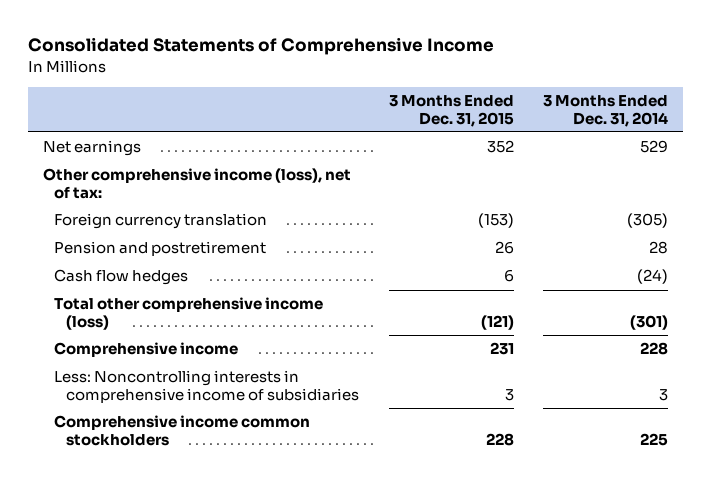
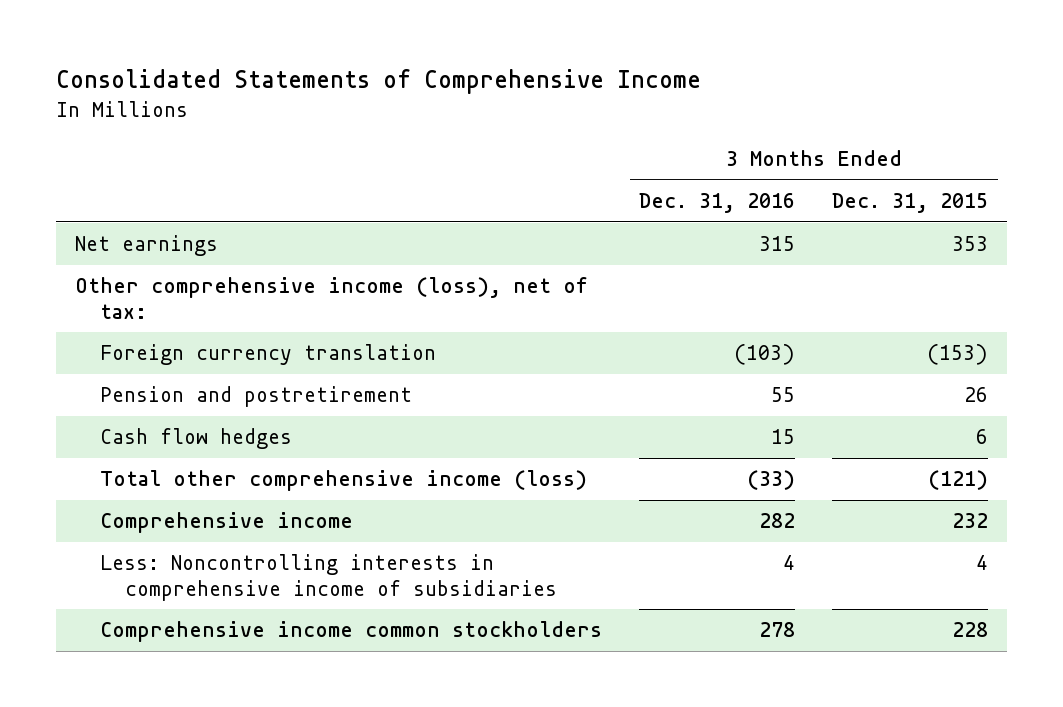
[543,94,669,127] 3 Months Ended Dec. 31, 2014 -> none
none -> [638,192,795,213] Dec. 31, 2016
[486,140,514,154] 352 -> [952,236,989,252] 353
[489,342,514,356] 231 -> [952,513,989,529] 232
[504,389,514,402] 3 -> [976,555,989,571] 4

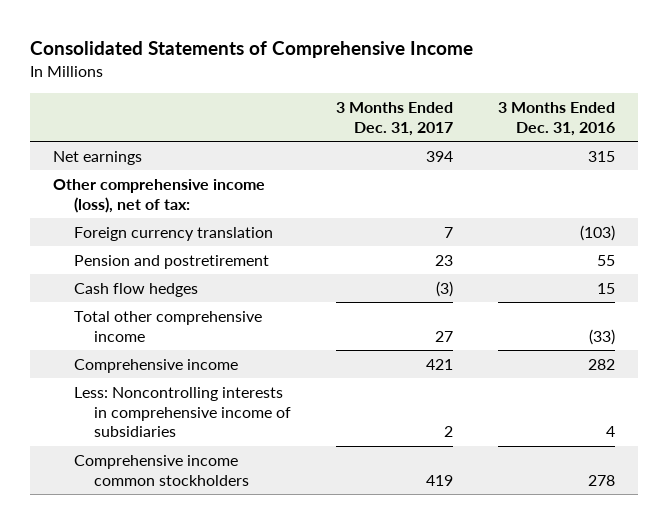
[832,192,989,213] Dec. 31, 2015 -> none
none -> [336,102,454,137] 3 Months Ended Dec. 31, 2017
[99,470,587,492] Total other comprehensive income (loss) -> [73,311,262,342] Total other comprehensive income

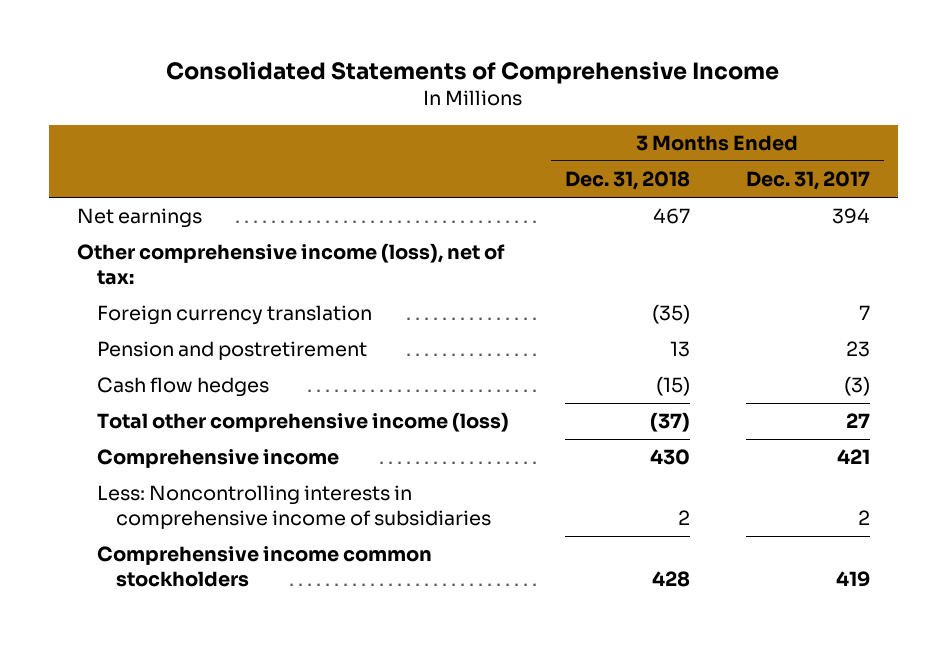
[498,102,616,137] 3 Months Ended Dec. 31, 2016 -> none
none -> [564,171,690,191] Dec. 31, 2018
[73,311,262,342] Total other comprehensive income -> [96,412,509,433] Total other comprehensive income (loss)

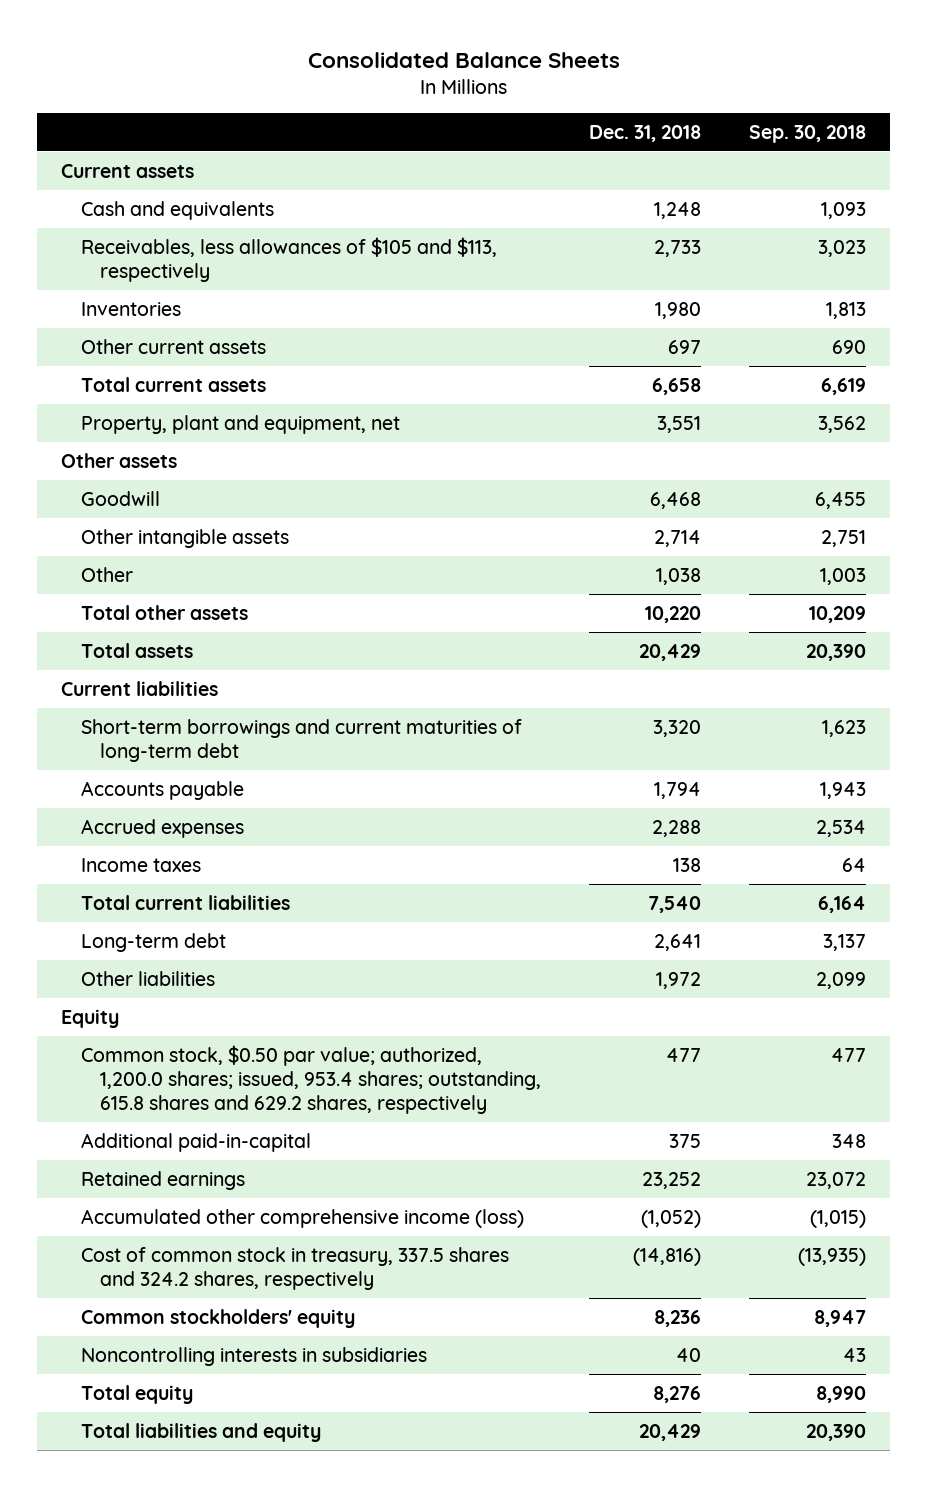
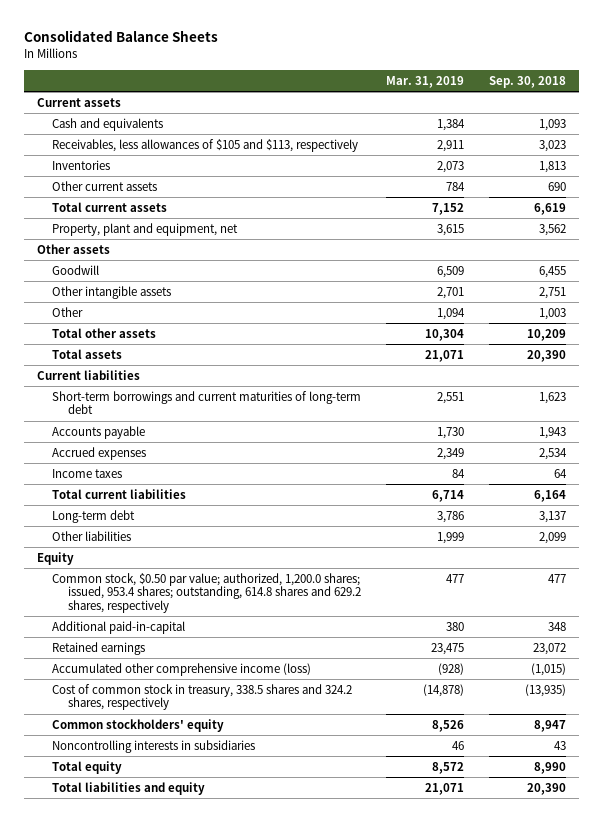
[588,124,701,142] Dec. 31, 2018 -> none
none -> [386,75,465,88] Mar. 31, 2019
[80,1044,541,1114] Common stock, $0.50 par value; authorized, 1,200.0 shares; issued, 953.4 shares; outstanding, 615.8 shares and 629.2 shares, respectively -> [52,572,362,613] Common stock, $0.50 par value; authorized, 1,200.0 shares; issued, 953.4 shares; outstanding, 614.8 shares and 629.2 shares, respectively
[80,1246,509,1290] Cost of common stock in treasury, 337.5 shares and 324.2 shares, respectively -> [52,683,353,711] Cost of common stock in treasury, 338.5 shares and 324.2 shares, respectively

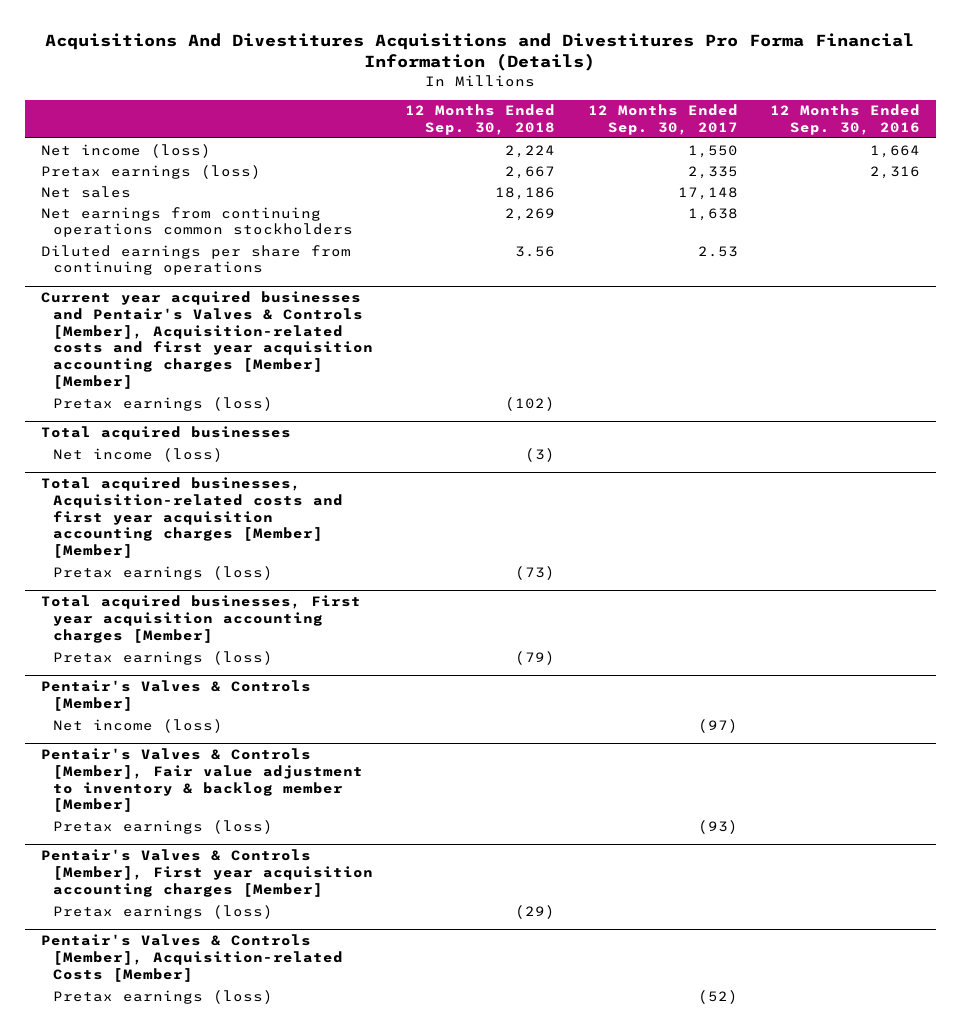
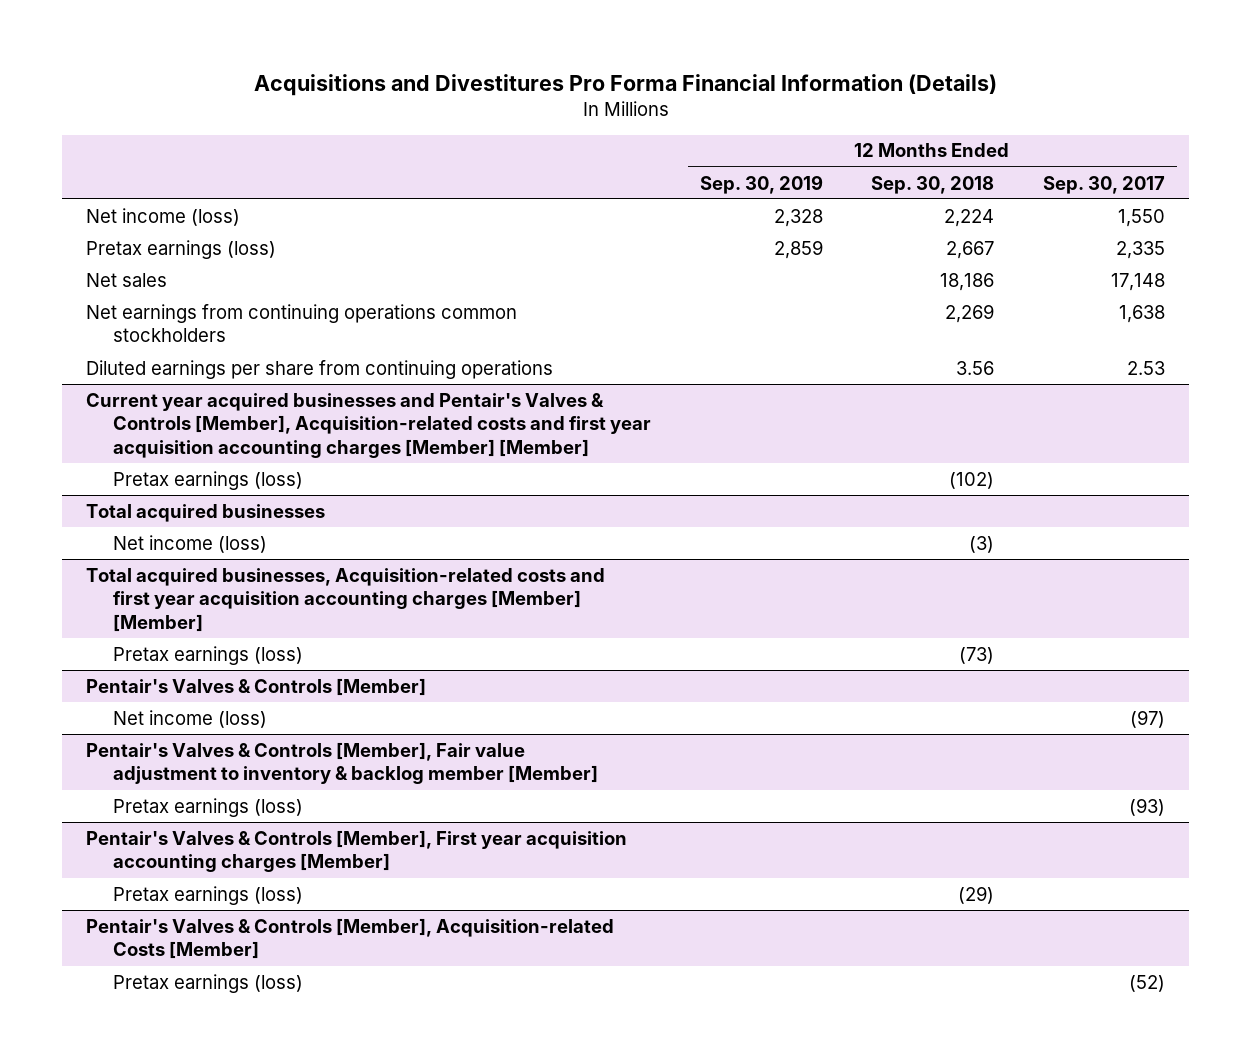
[45,33,915,72] Acquisitions And Divestitures Acquisitions and Divestitures Pro Forma Financial Information (Details) -> [253,73,997,96] Acquisitions and Divestitures Pro Forma Financial Information (Details)
[769,104,920,135] 12 Months Ended Sep. 30, 2016 -> none
none -> [699,174,823,194] Sep. 30, 2019
[40,594,361,643] Total acquired businesses, First year acquisition accounting charges [Member] -> none
[53,650,274,665] Pretax earnings (loss) -> none

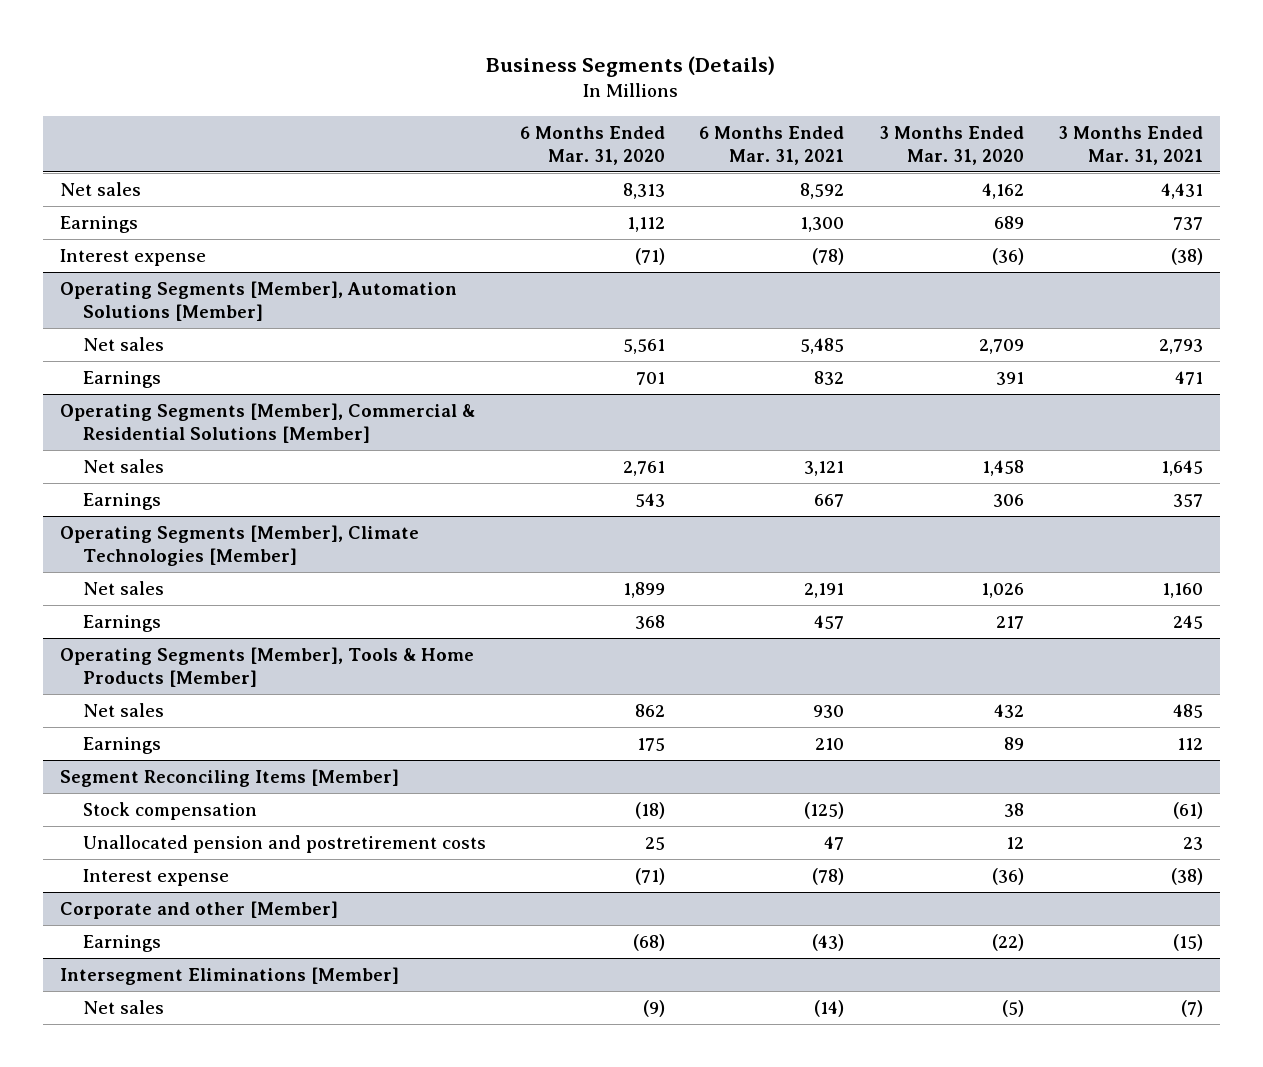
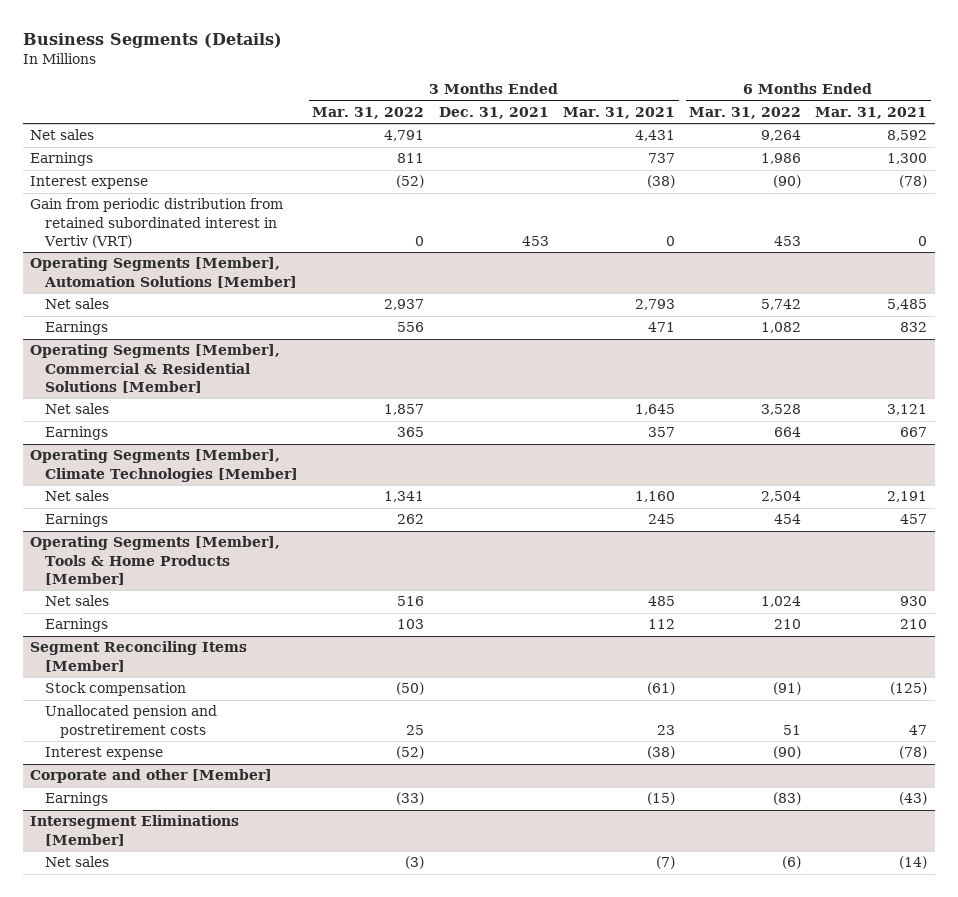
[520,125,666,165] 6 Months Ended Mar. 31, 2020 -> none
[878,125,1024,165] 3 Months Ended Mar. 31, 2020 -> none
none -> [312,107,425,120] Mar. 31, 2022
none -> [438,107,549,120] Dec. 31, 2021
none -> [689,107,802,120] Mar. 31, 2022
none -> [30,198,284,248] Gain from periodic distribution from retained subordinated interest in Vertiv (VRT)

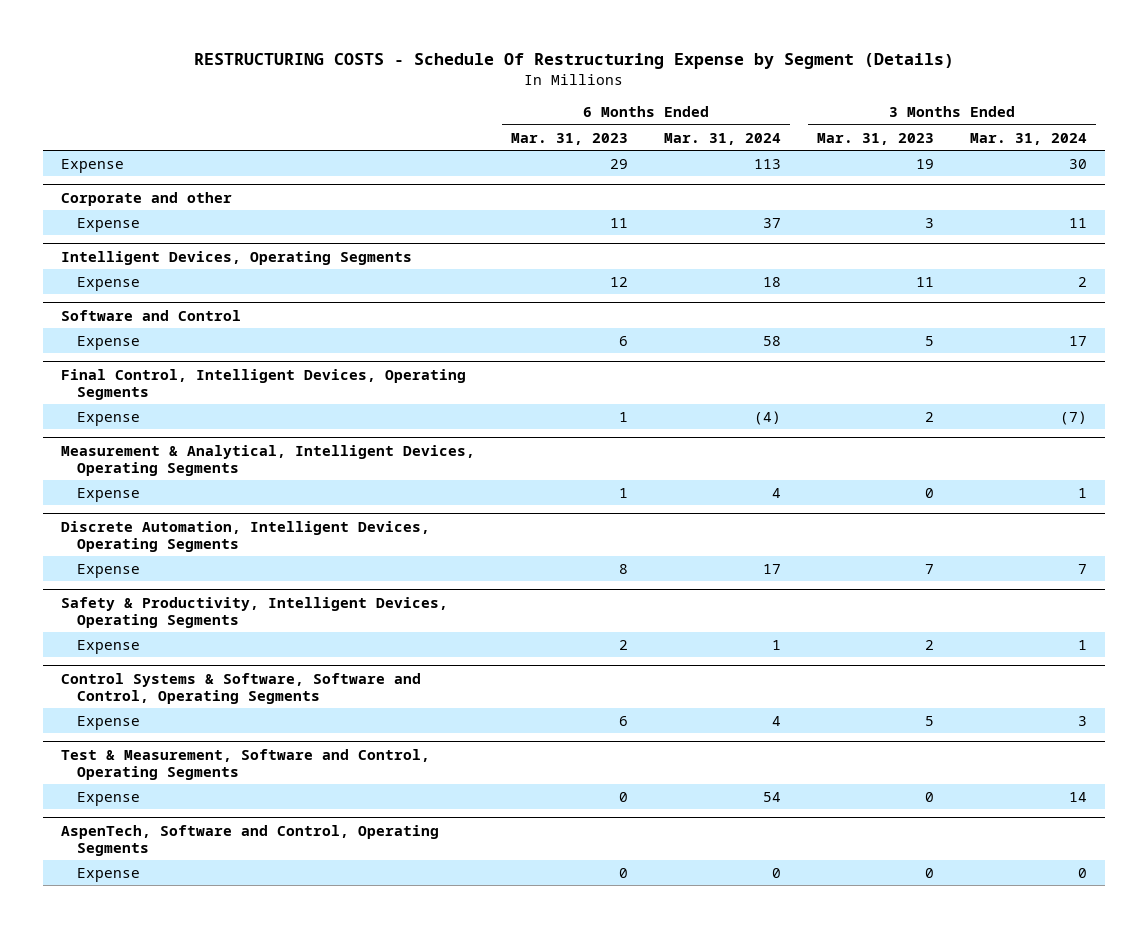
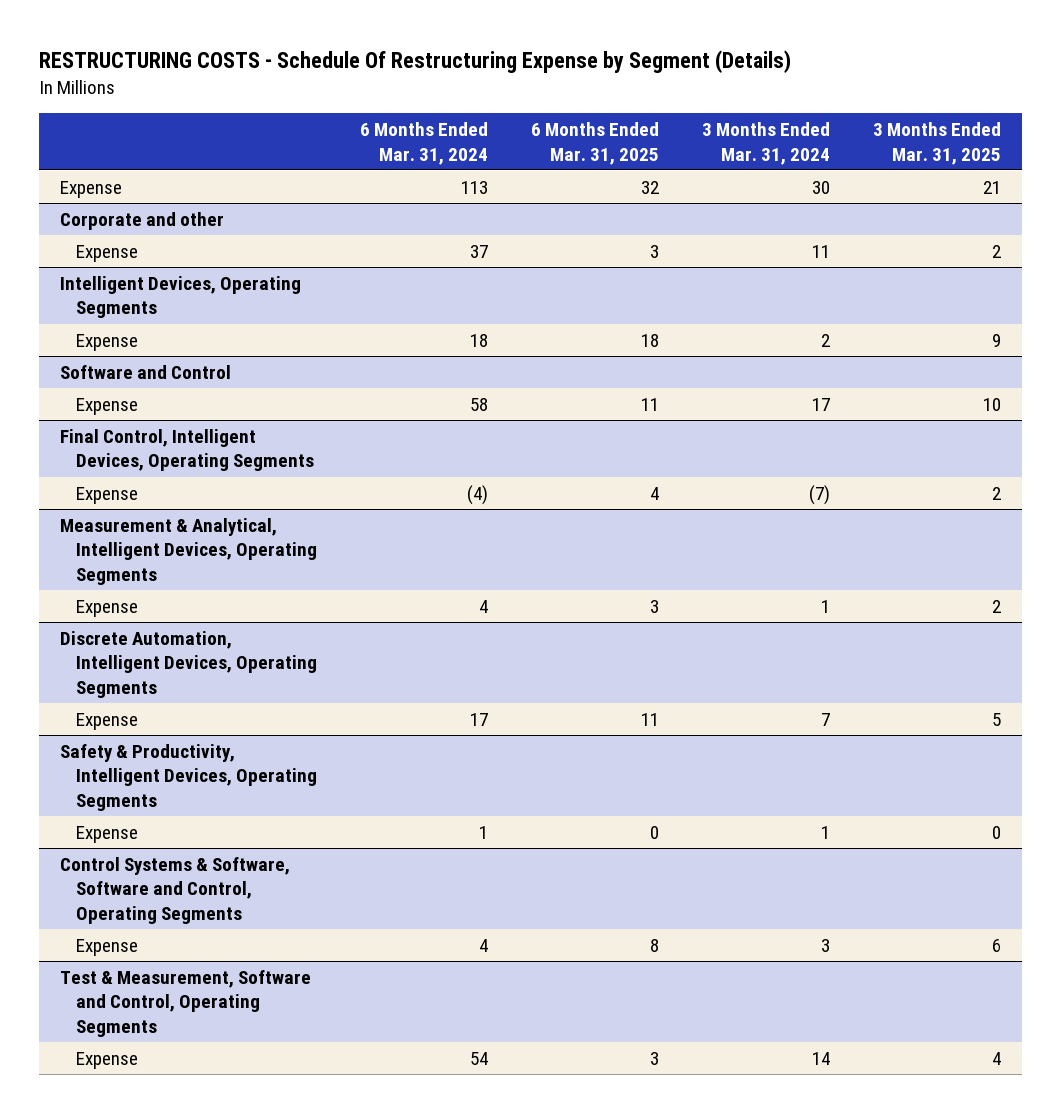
[510,132,628,145] Mar. 31, 2023 -> none
[816,132,934,145] Mar. 31, 2023 -> none
none -> [530,122,659,165] 6 Months Ended Mar. 31, 2025
none -> [872,122,1001,165] 3 Months Ended Mar. 31, 2025
[60,824,439,856] AspenTech, Software and Control, Operating Segments -> none
[77,867,141,882] Expense -> none

